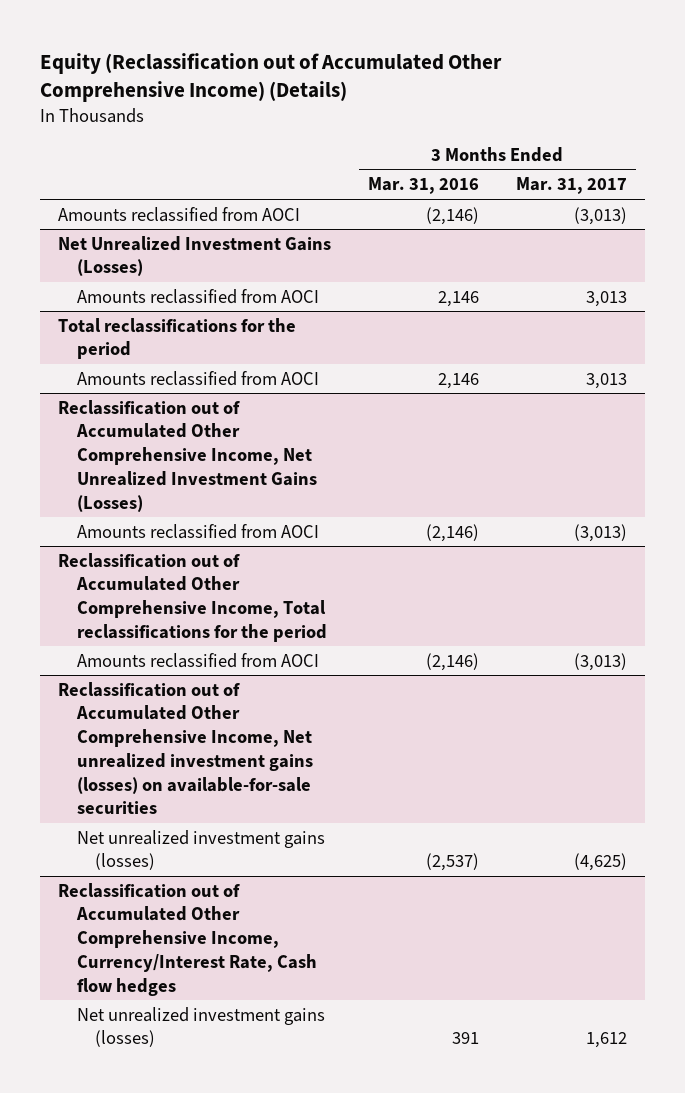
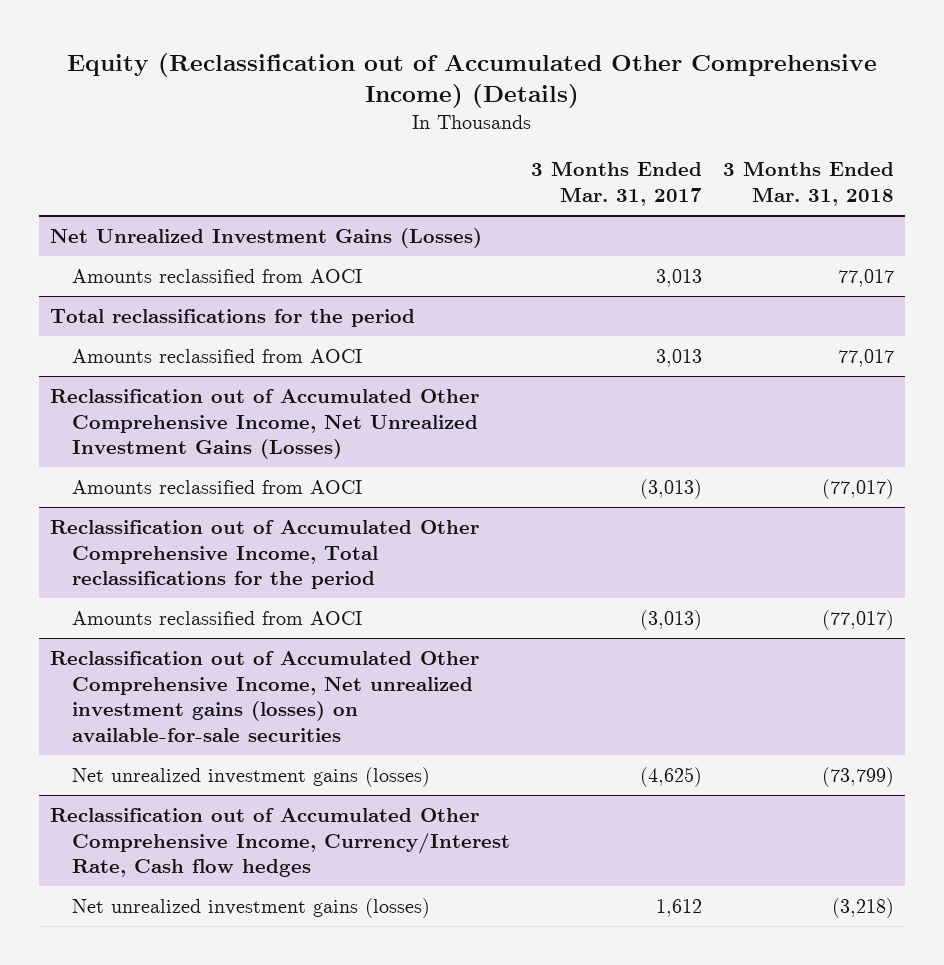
[368,177,480,195] Mar. 31, 2016 -> none
none -> [723,161,895,207] 3 Months Ended Mar. 31, 2018
[58,206,301,222] Amounts reclassified from AOCI -> none

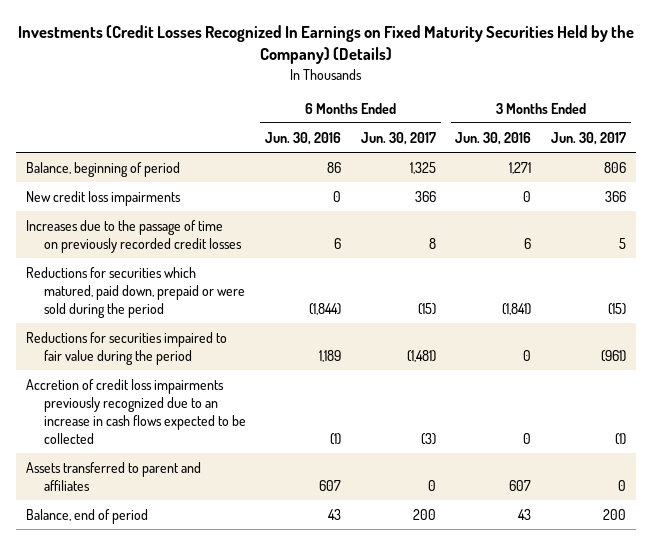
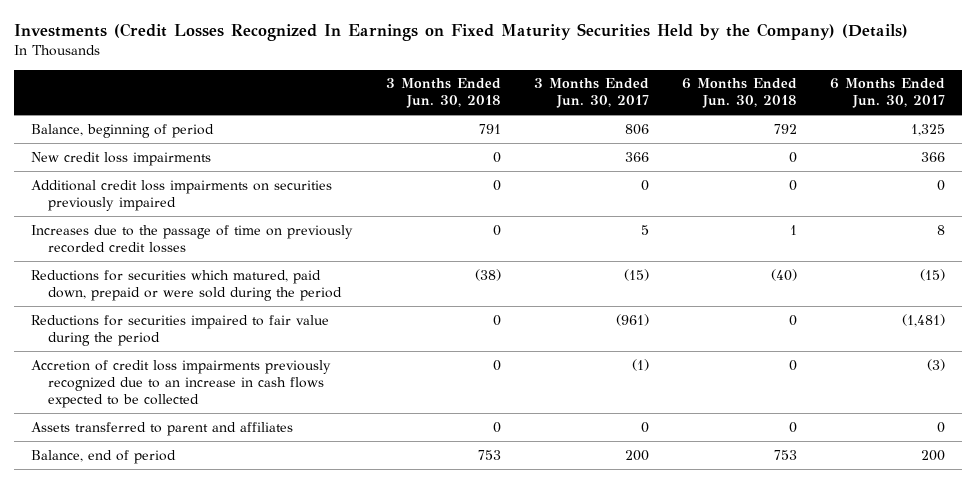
[265,131,342,145] Jun. 30, 2016 -> none
[455,131,532,145] Jun. 30, 2016 -> none
none -> [386,78,502,109] 3 Months Ended Jun. 30, 2018
none -> [682,78,798,109] 6 Months Ended Jun. 30, 2018
none -> [30,179,332,211] Additional credit loss impairments on securities previously impaired

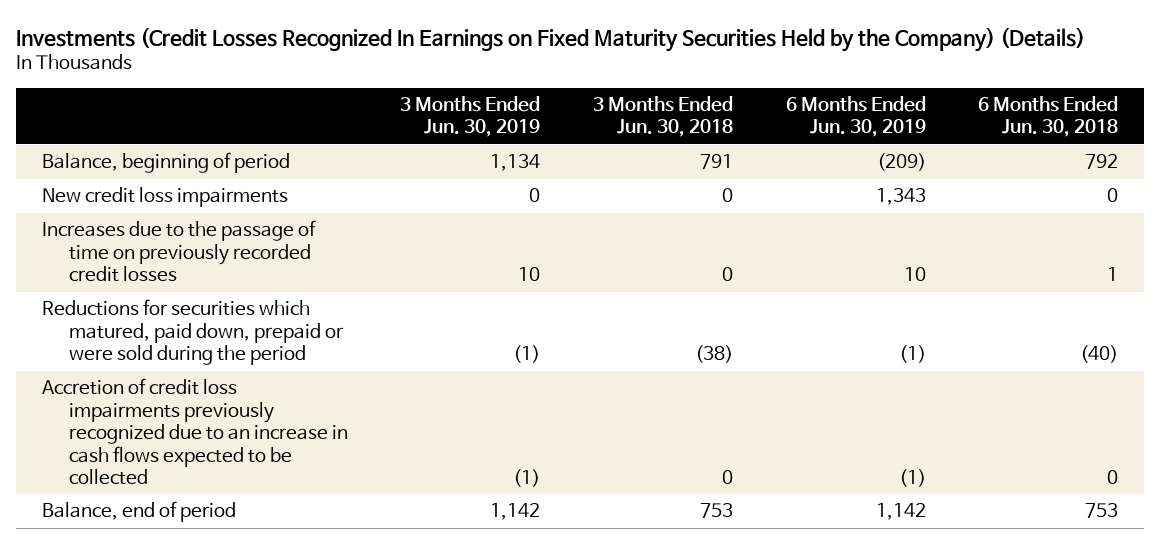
[534,78,650,109] 3 Months Ended Jun. 30, 2017 -> none
[830,78,946,109] 6 Months Ended Jun. 30, 2017 -> none
none -> [400,96,541,138] 3 Months Ended Jun. 30, 2019
none -> [785,96,926,138] 6 Months Ended Jun. 30, 2019
[30,179,332,211] Additional credit loss impairments on securities previously impaired -> none
[30,314,329,346] Reductions for securities impaired to fair value during the period -> none
[30,421,293,436] Assets transferred to parent and affiliates -> none

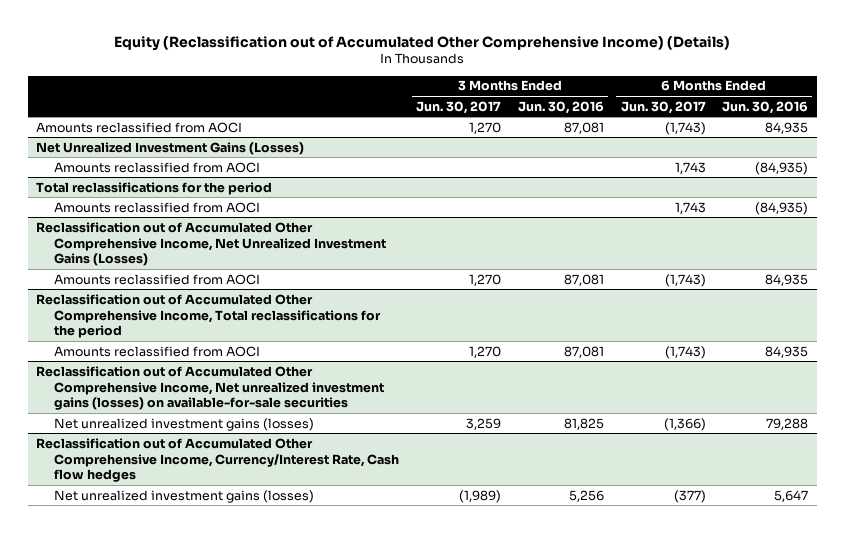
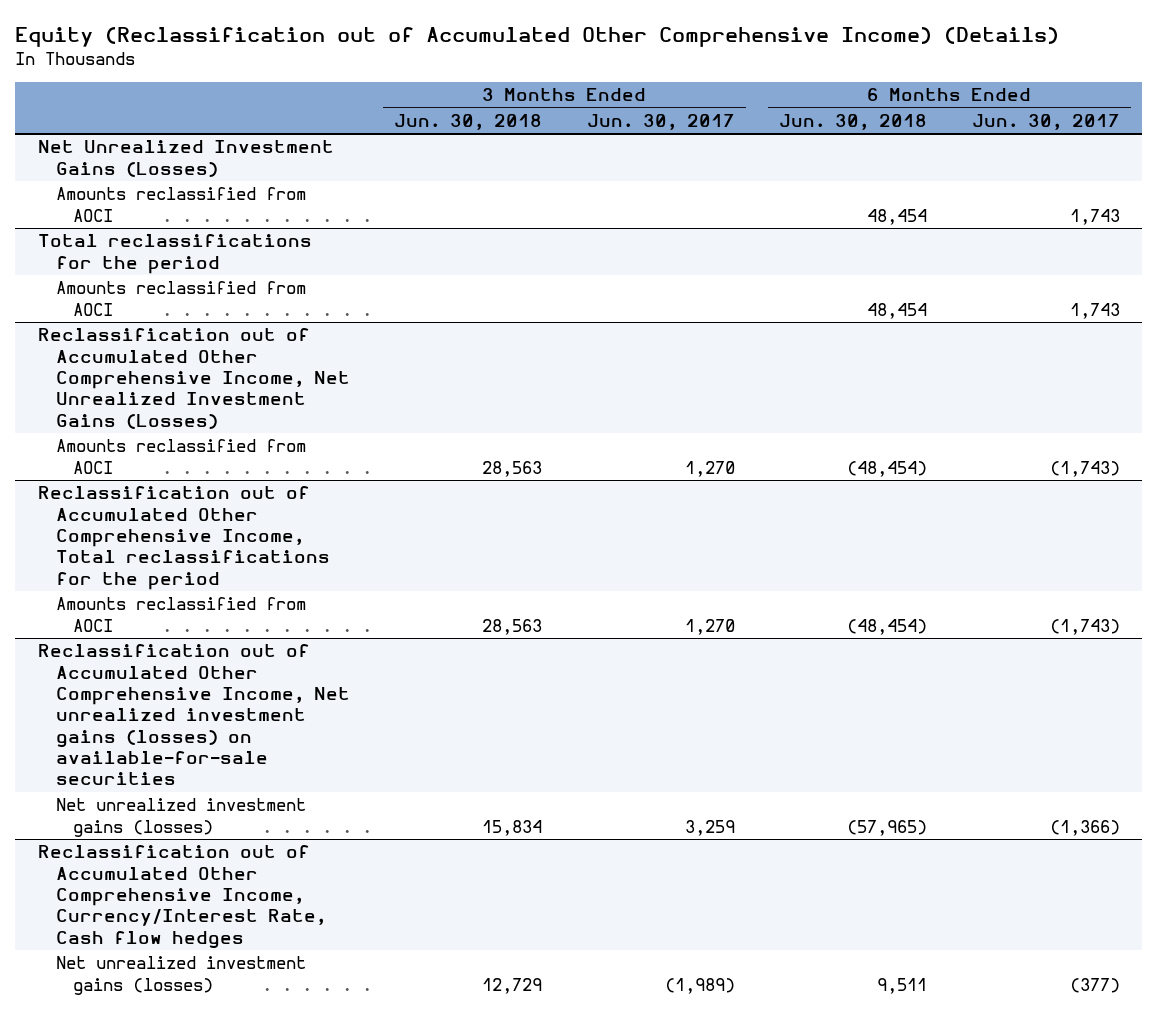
[517,100,604,114] Jun. 30, 2016 -> none
[722,100,809,114] Jun. 30, 2016 -> none
none -> [394,114,543,131] Jun. 30, 2018
none -> [779,114,928,131] Jun. 30, 2018
[36,121,243,133] Amounts reclassified from AOCI -> none

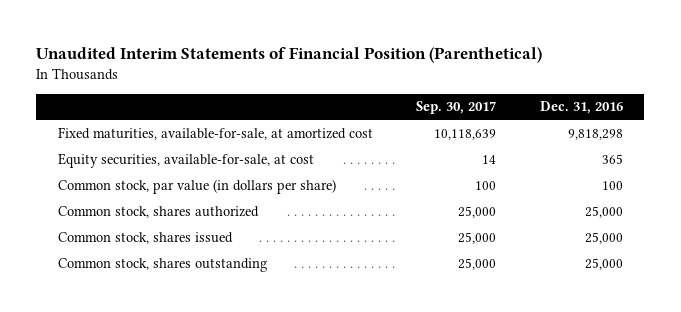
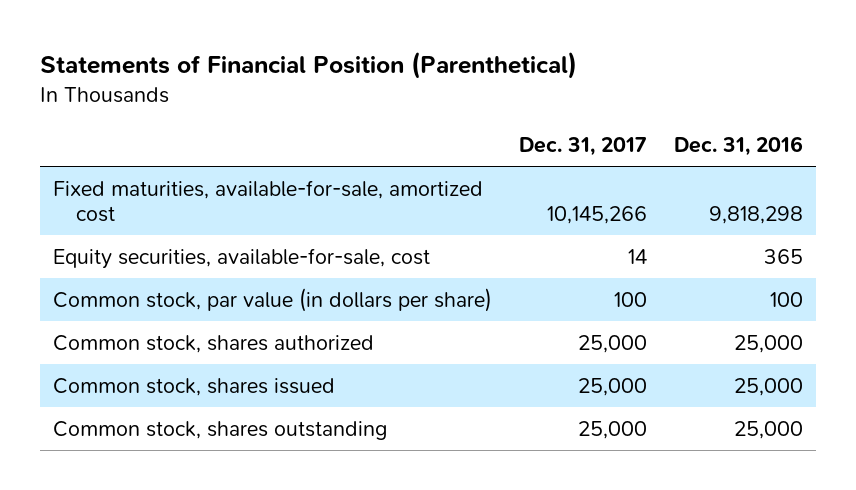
[36,47,543,64] Unaudited Interim Statements of Financial Position (Parenthetical) -> [39,51,577,80] Statements of Financial Position (Parenthetical)
[416,101,497,115] Sep. 30, 2017 -> none
none -> [519,137,648,157] Dec. 31, 2017
[58,126,374,140] Fixed maturities, available-for-sale, at amortized cost -> [53,179,484,223] Fixed maturities, available-for-sale, amortized cost
[58,152,315,168] Equity securities, available-for-sale, at cost -> [53,247,431,269] Equity securities, available-for-sale, cost

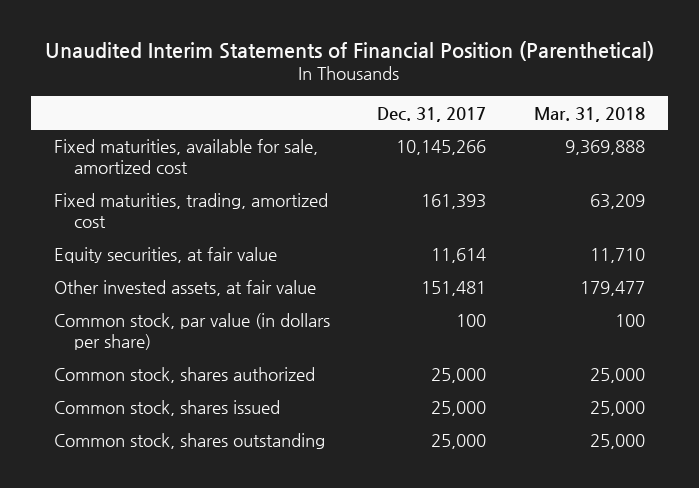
[39,51,577,80] Statements of Financial Position (Parenthetical) -> [45,40,655,61] Unaudited Interim Statements of Financial Position (Parenthetical)
[673,136,803,157] Dec. 31, 2016 -> none
none -> [533,106,645,122] Mar. 31, 2018
[53,179,484,223] Fixed maturities, available-for-sale, amortized cost -> [54,139,319,175] Fixed maturities, available for sale, amortized cost
none -> [54,193,329,229] Fixed maturities, trading, amortized cost
[53,247,431,269] Equity securities, available-for-sale, cost -> [54,247,278,264] Equity securities, at fair value
[628,248,648,264] 14 -> [431,248,487,264] 11,614
none -> [54,280,317,297] Other invested assets, at fair value

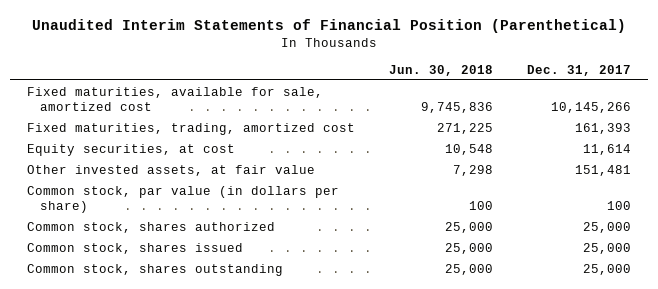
[533,106,645,122] Mar. 31, 2018 -> none
none -> [388,64,493,76] Jun. 30, 2018
[54,247,278,264] Equity securities, at fair value -> [27,143,236,156] Equity securities, at cost

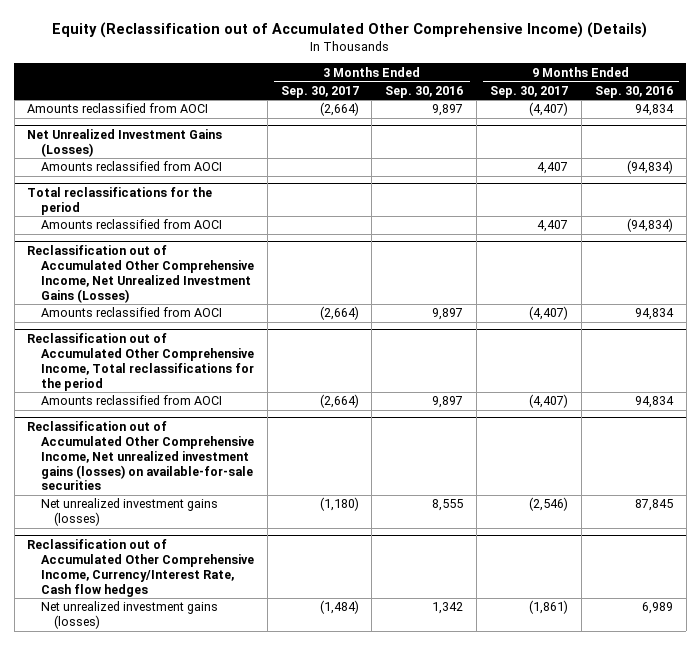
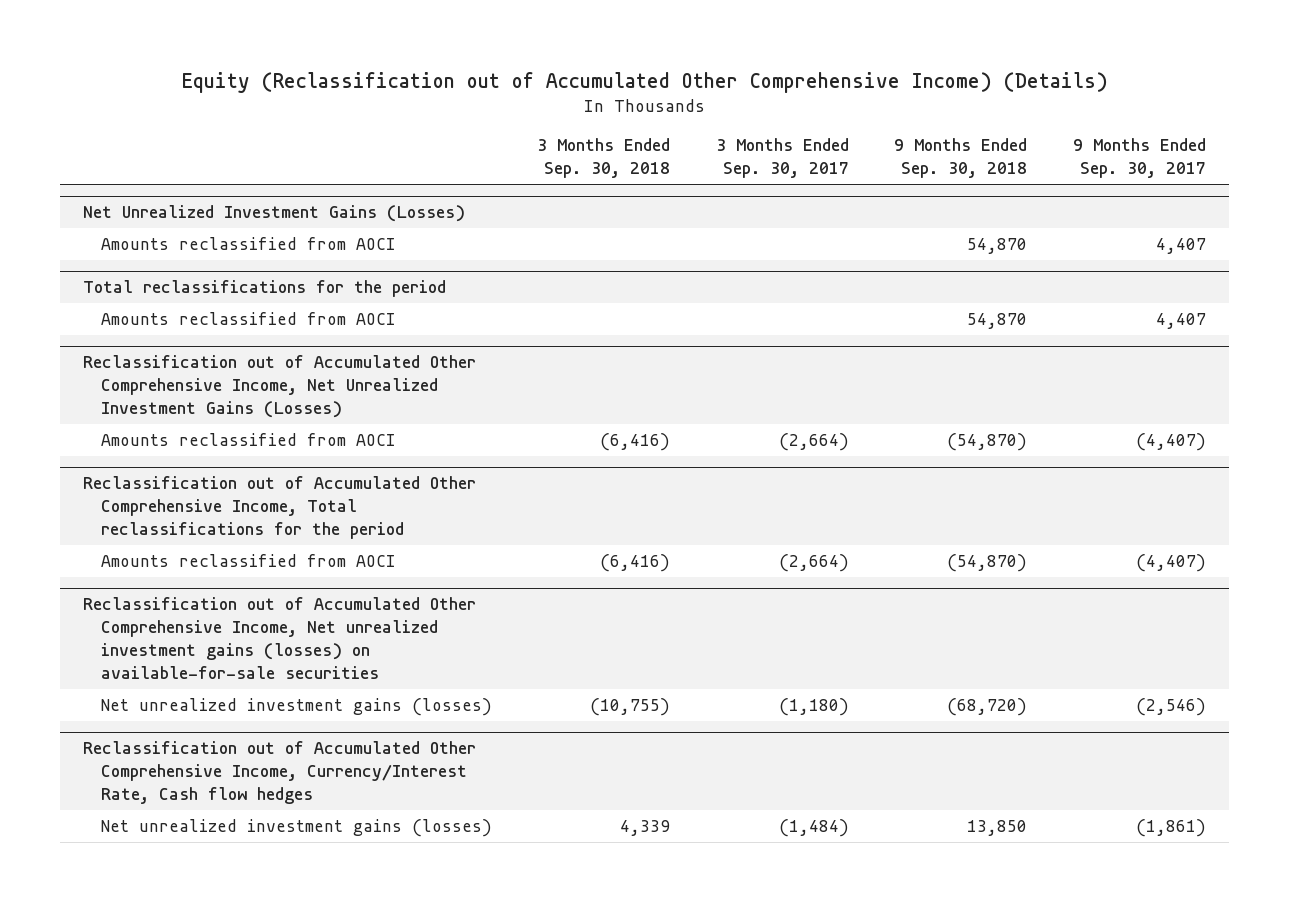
[385,85,464,98] Sep. 30, 2016 -> none
[594,85,673,98] Sep. 30, 2016 -> none
none -> [537,138,671,179] 3 Months Ended Sep. 30, 2018
none -> [894,138,1028,179] 9 Months Ended Sep. 30, 2018
[27,103,209,114] Amounts reclassified from AOCI -> none

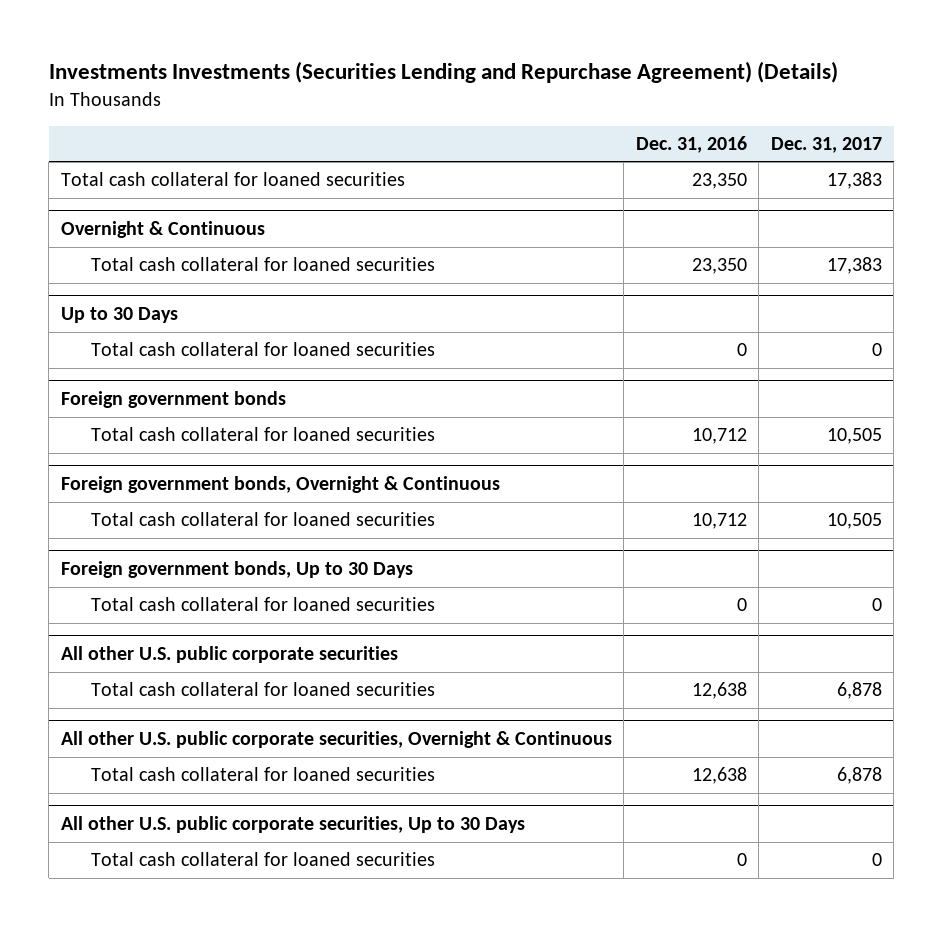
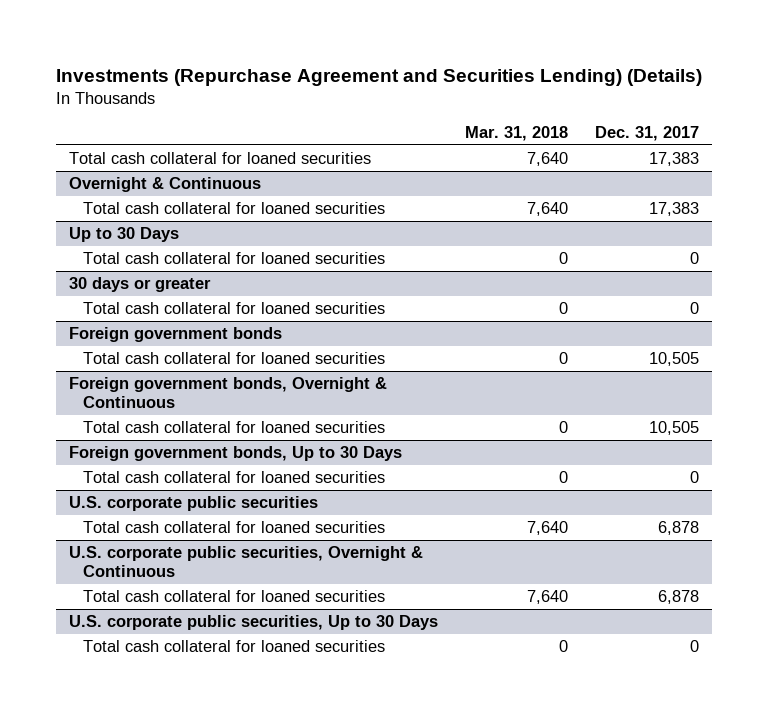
[48,61,838,84] Investments Investments (Securities Lending and Repurchase Agreement) (Details) -> [56,68,703,86] Investments (Repurchase Agreement and Securities Lending) (Details)
[635,135,747,153] Dec. 31, 2016 -> none
none -> [465,126,569,142] Mar. 31, 2018
none -> [69,277,212,293] 30 days or greater
none -> [83,302,386,315] Total cash collateral for loaned securities
[60,646,398,664] All other U.S. public corporate securities -> [69,496,319,512] U.S. corporate public securities
[60,731,612,749] All other U.S. public corporate securities, Overnight & Continuous -> [69,546,424,578] U.S. corporate public securities, Overnight & Continuous
[60,816,525,834] All other U.S. public corporate securities, Up to 30 Days -> [69,615,439,631] U.S. corporate public securities, Up to 30 Days

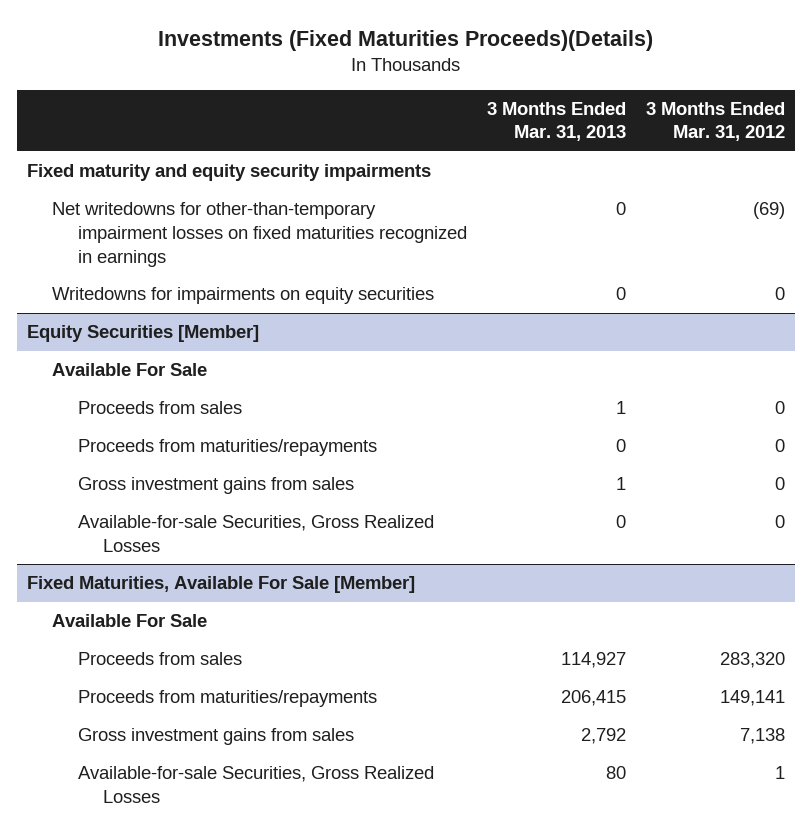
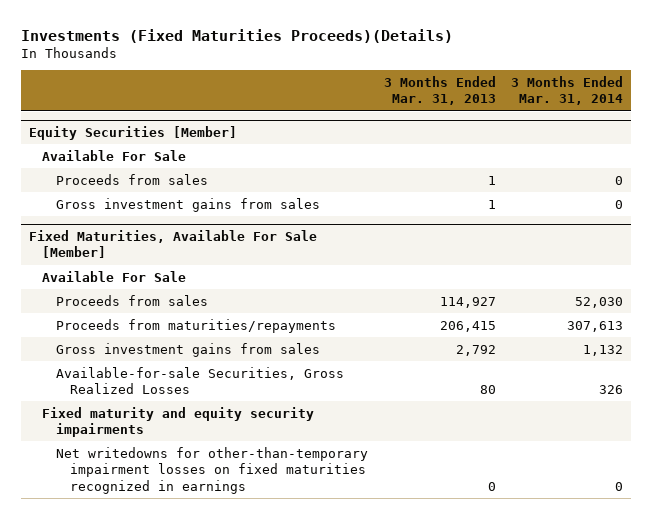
[645,101,785,142] 3 Months Ended Mar. 31, 2012 -> none
none -> [511,75,624,106] 3 Months Ended Mar. 31, 2014
[27,164,432,182] Fixed maturity and equity security impairments -> none
[52,202,467,267] Net writedowns for other-than-temporary impairment losses on fixed maturities recognized in earnings -> none
[52,287,435,305] Writedowns for impairments on equity securities -> none
[77,439,377,457] Proceeds from maturities/repayments -> none
[77,515,434,552] Available-for-sale Securities, Gross Realized Losses -> none
none -> [42,406,315,438] Fixed maturity and equity security impairments
none -> [56,446,369,494] Net writedowns for other-than-temporary impairment losses on fixed maturities recognized in earnings

